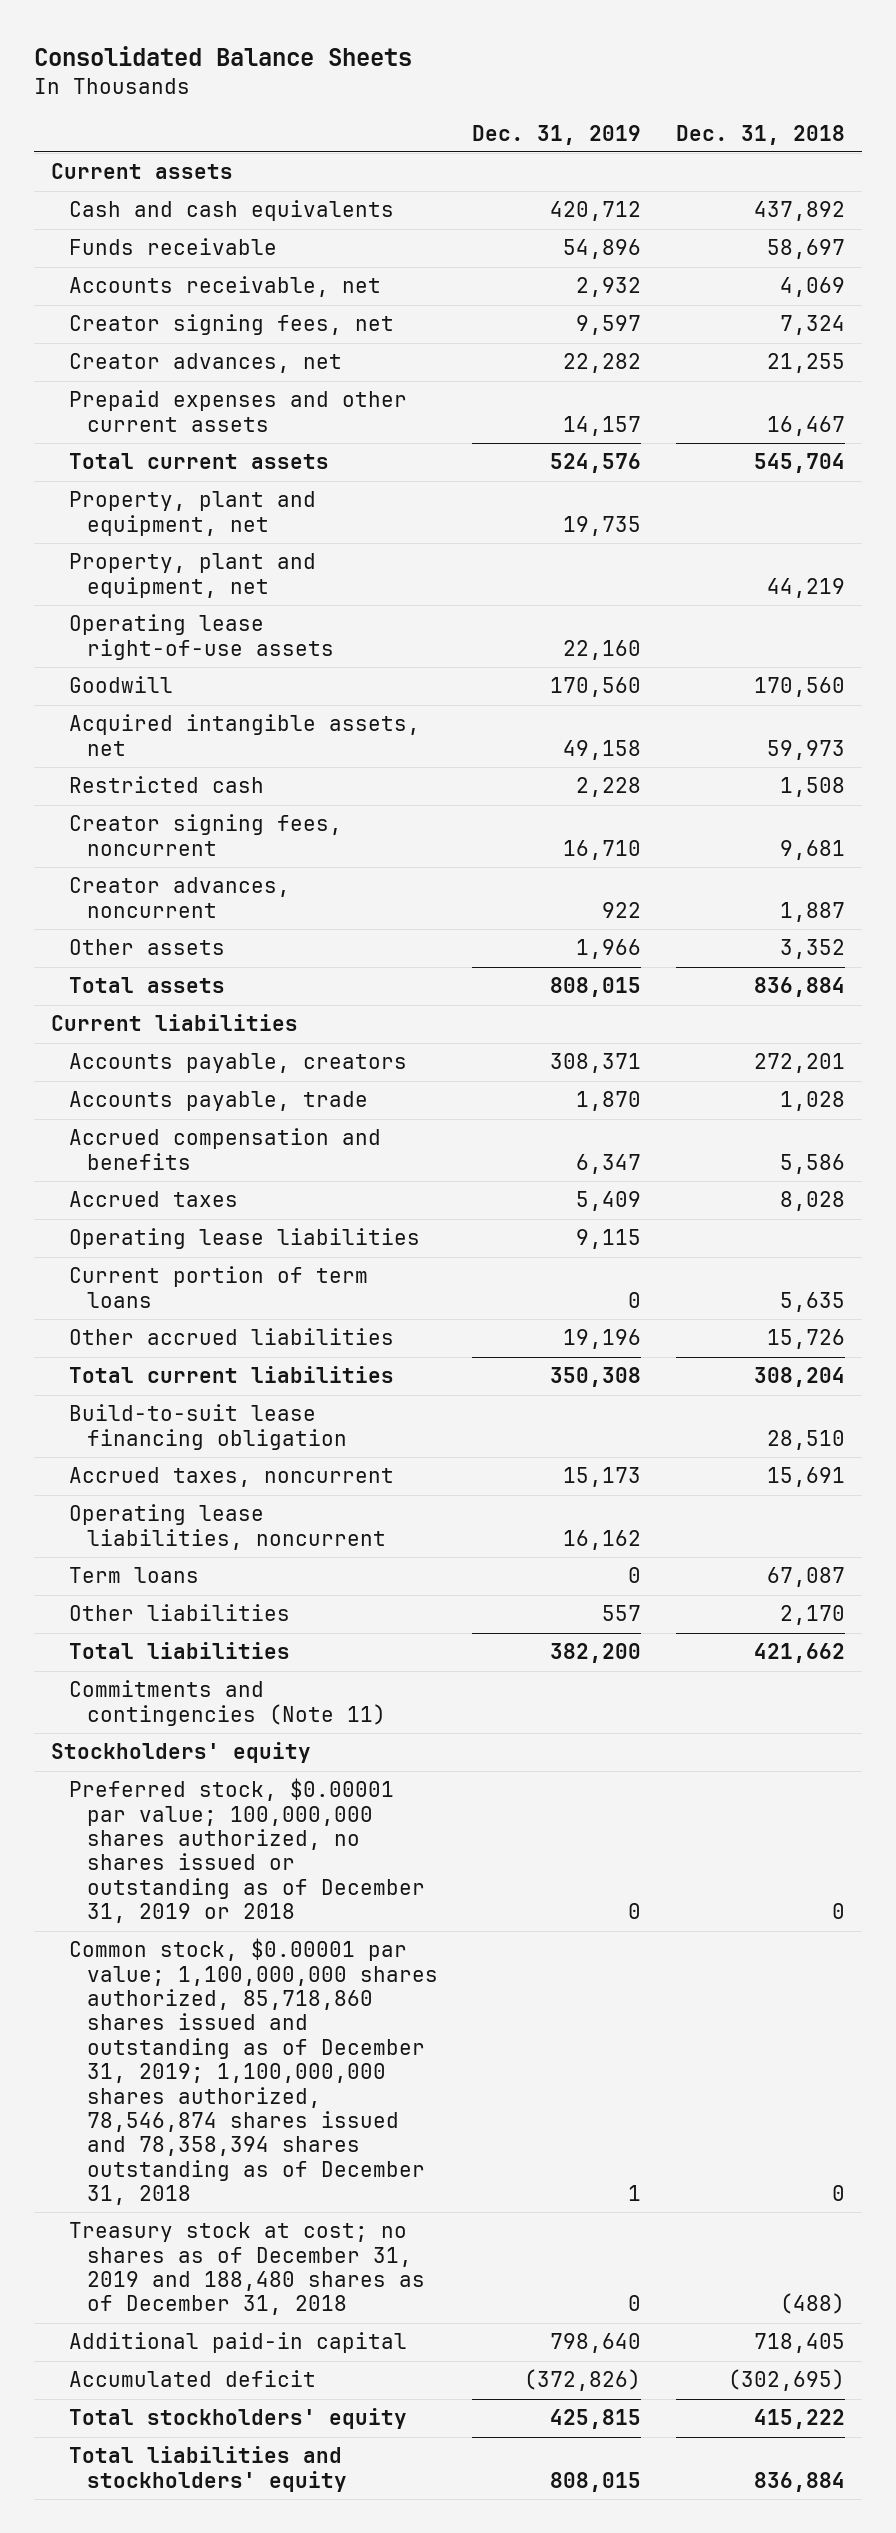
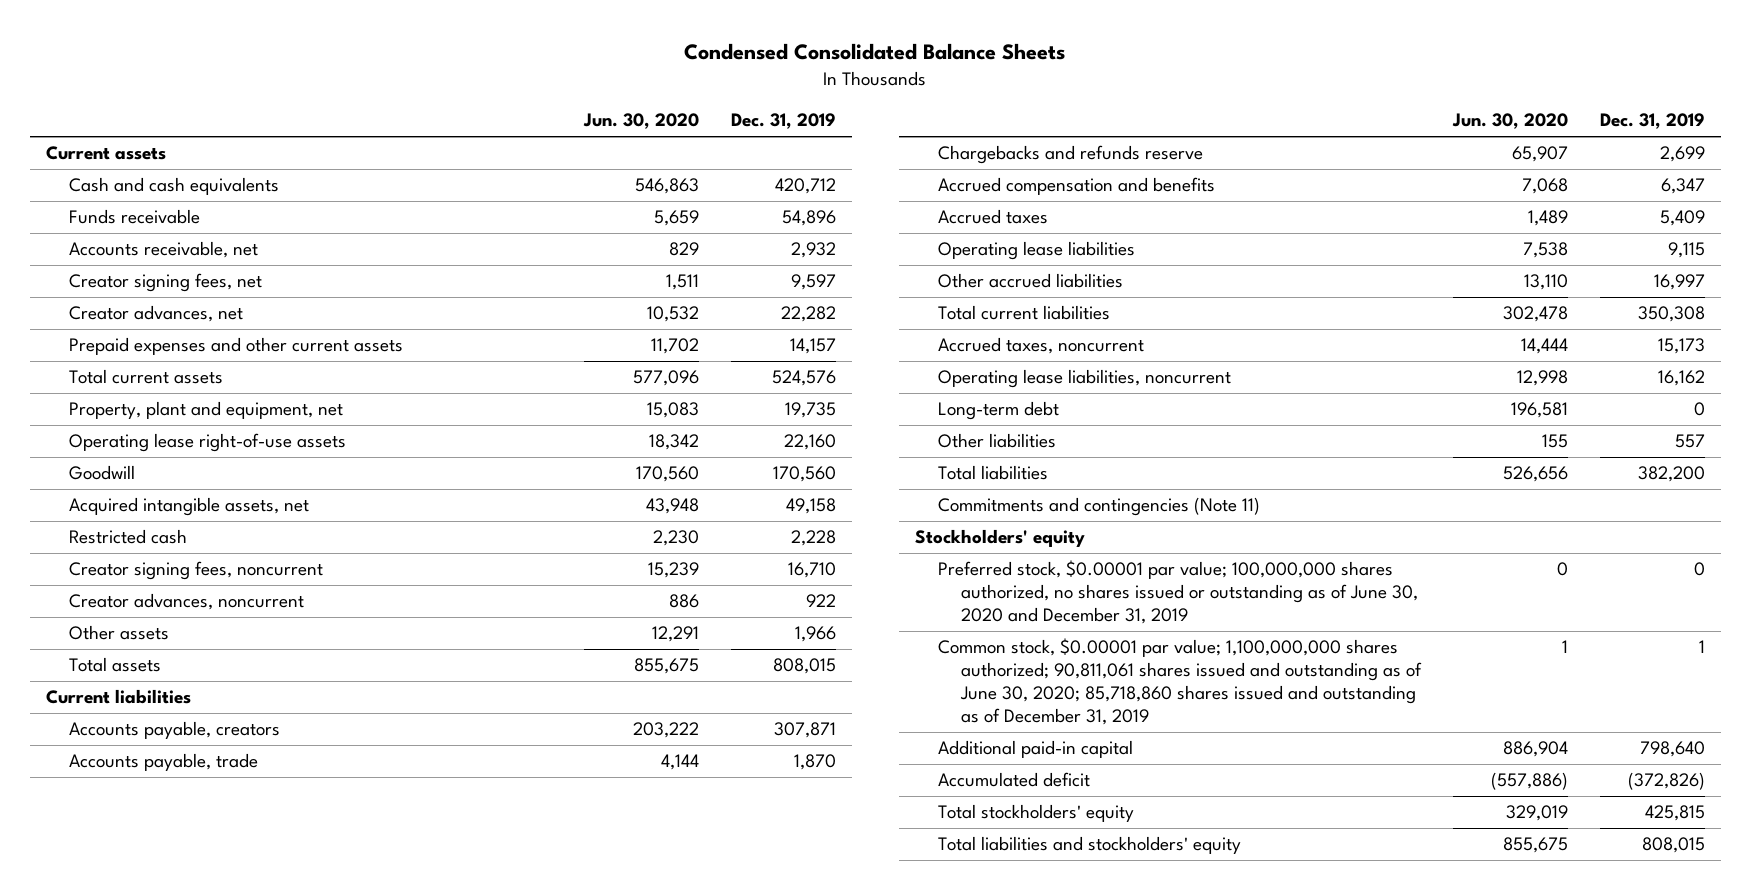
[34,45,413,66] Consolidated Balance Sheets -> [684,43,1066,61] Condensed Consolidated Balance Sheets
[675,124,845,145] Dec. 31, 2018 -> none
none -> [582,113,699,130] Jun. 30, 2020
[69,553,317,598] Property, plant and equipment, net -> none
[550,1053,642,1074] 308,371 -> [773,722,836,739] 307,871
none -> [938,145,1204,165] Chargebacks and refunds reserve
[69,1266,369,1308] Current portion of term loans -> none
[563,1329,642,1350] 19,196 -> [1653,274,1705,291] 16,997
[69,1404,347,1450] Build-to-suit lease financing obligation -> none
[69,1567,200,1584] Term loans -> none
none -> [938,401,1060,421] Long-term debt
[69,2222,425,2316] Treasury stock at cost; no shares as of December 31, 2019 and 188,480 shares as of December 31, 2018 -> none
[69,1778,425,1924] Preferred stock, $0.00001 par value; 100,000,000 shares authorized, no shares issued or outstanding as of December 31, 2019 or 2018 -> [938,560,1418,625] Preferred stock, $0.00001 par value; 100,000,000 shares authorized, no shares issued or outstanding as of June 30, 2020 and December 31, 2019
[69,1938,438,2206] Common stock, $0.00001 par value; 1,100,000,000 shares authorized, 85,718,860 shares issued and outstanding as of December 31, 2019; 1,100,000,000 shares authorized, 78,546,874 shares issued and 78,358,394 shares outstanding as of December 31, 2018 -> [938,638,1422,726] Common stock, $0.00001 par value; 1,100,000,000 shares authorized; 90,811,061 shares issued and outstanding as of June 30, 2020; 85,718,860 shares issued and outstanding as of December 31, 2019

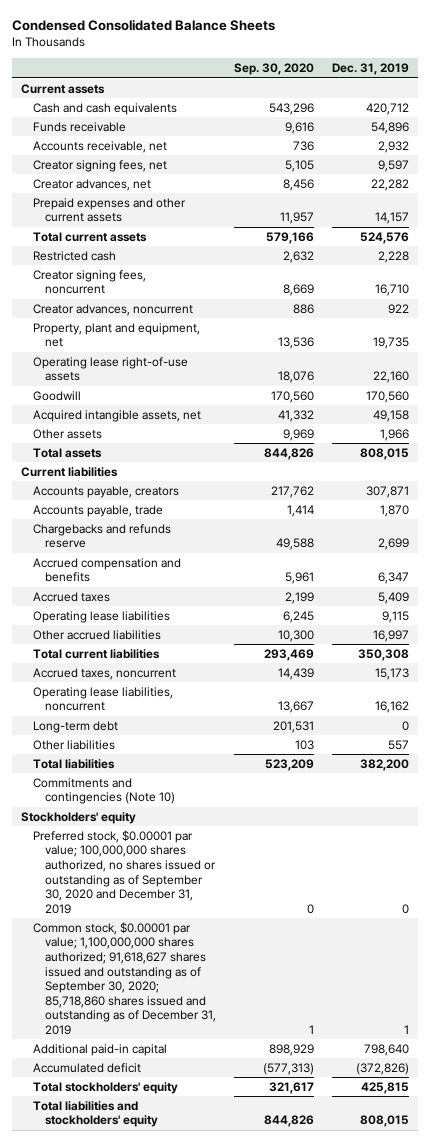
[582,113,699,130] Jun. 30, 2020 -> none
none -> [234,63,315,76] Sep. 30, 2020
[68,529,187,545] Restricted cash -> [33,250,117,261] Restricted cash
[68,561,323,581] Creator signing fees, noncurrent -> [33,269,147,295] Creator signing fees, noncurrent
[68,593,304,611] Creator advances, noncurrent -> [33,303,194,316] Creator advances, noncurrent
[938,497,1261,517] Commitments and contingencies (Note 11) -> [33,777,176,805] Commitments and contingencies (Note 10)
[938,560,1418,625] Preferred stock, $0.00001 par value; 100,000,000 shares authorized, no shares issued or outstanding as of June 30, 2020 and December 31, 2019 -> [33,829,217,914] Preferred stock, $0.00001 par value; 100,000,000 shares authorized, no shares issued or outstanding as of September 30, 2020 and December 31, 2019
[938,638,1422,726] Common stock, $0.00001 par value; 1,100,000,000 shares authorized; 90,811,061 shares issued and outstanding as of June 30, 2020; 85,718,860 shares issued and outstanding as of December 31, 2019 -> [33,921,217,1035] Common stock, $0.00001 par value; 1,100,000,000 shares authorized; 91,618,627 shares issued and outstanding as of September 30, 2020; 85,718,860 shares issued and outstanding as of December 31, 2019

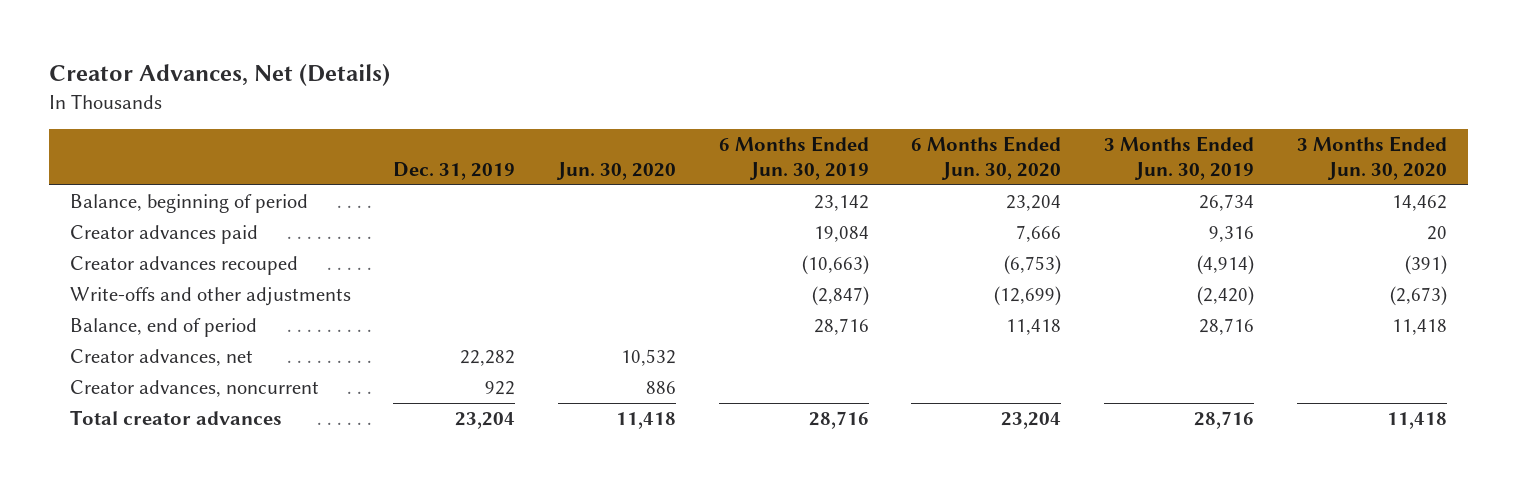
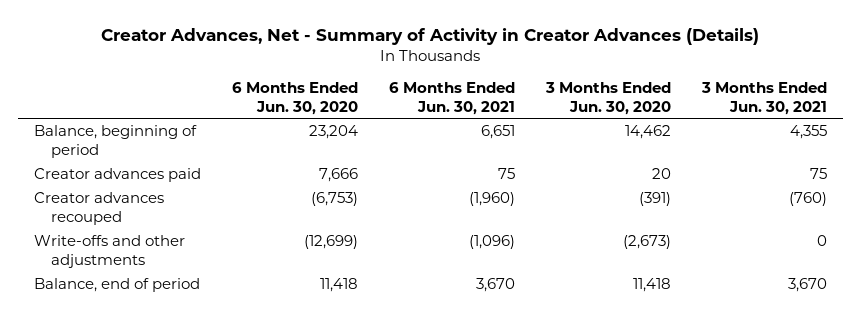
[48,63,390,86] Creator Advances, Net (Details) -> [101,27,760,45] Creator Advances, Net - Summary of Activity in Creator Advances (Details)
[393,162,516,181] Dec. 31, 2019 -> none
[556,162,677,181] Jun. 30, 2020 -> none
[718,136,869,181] 6 Months Ended Jun. 30, 2019 -> none
[1103,136,1254,181] 3 Months Ended Jun. 30, 2019 -> none
none -> [388,81,515,115] 6 Months Ended Jun. 30, 2021
none -> [701,81,828,115] 3 Months Ended Jun. 30, 2021
[69,349,253,367] Creator advances, net -> none
[69,380,319,398] Creator advances, noncurrent -> none
[69,410,282,426] Total creator advances -> none

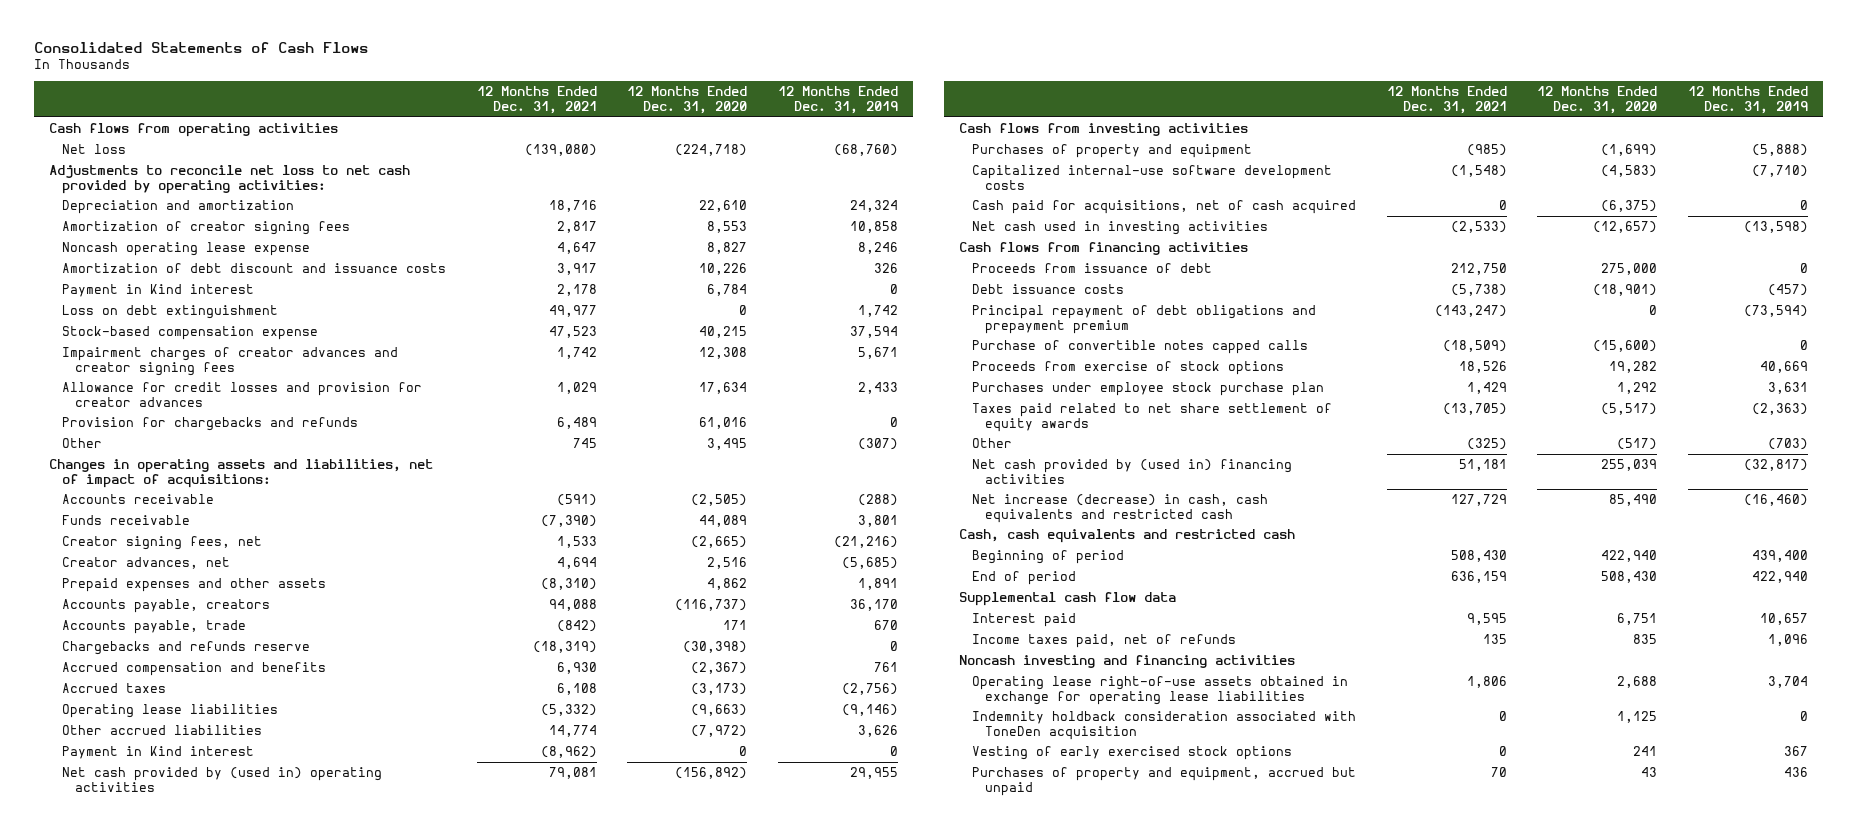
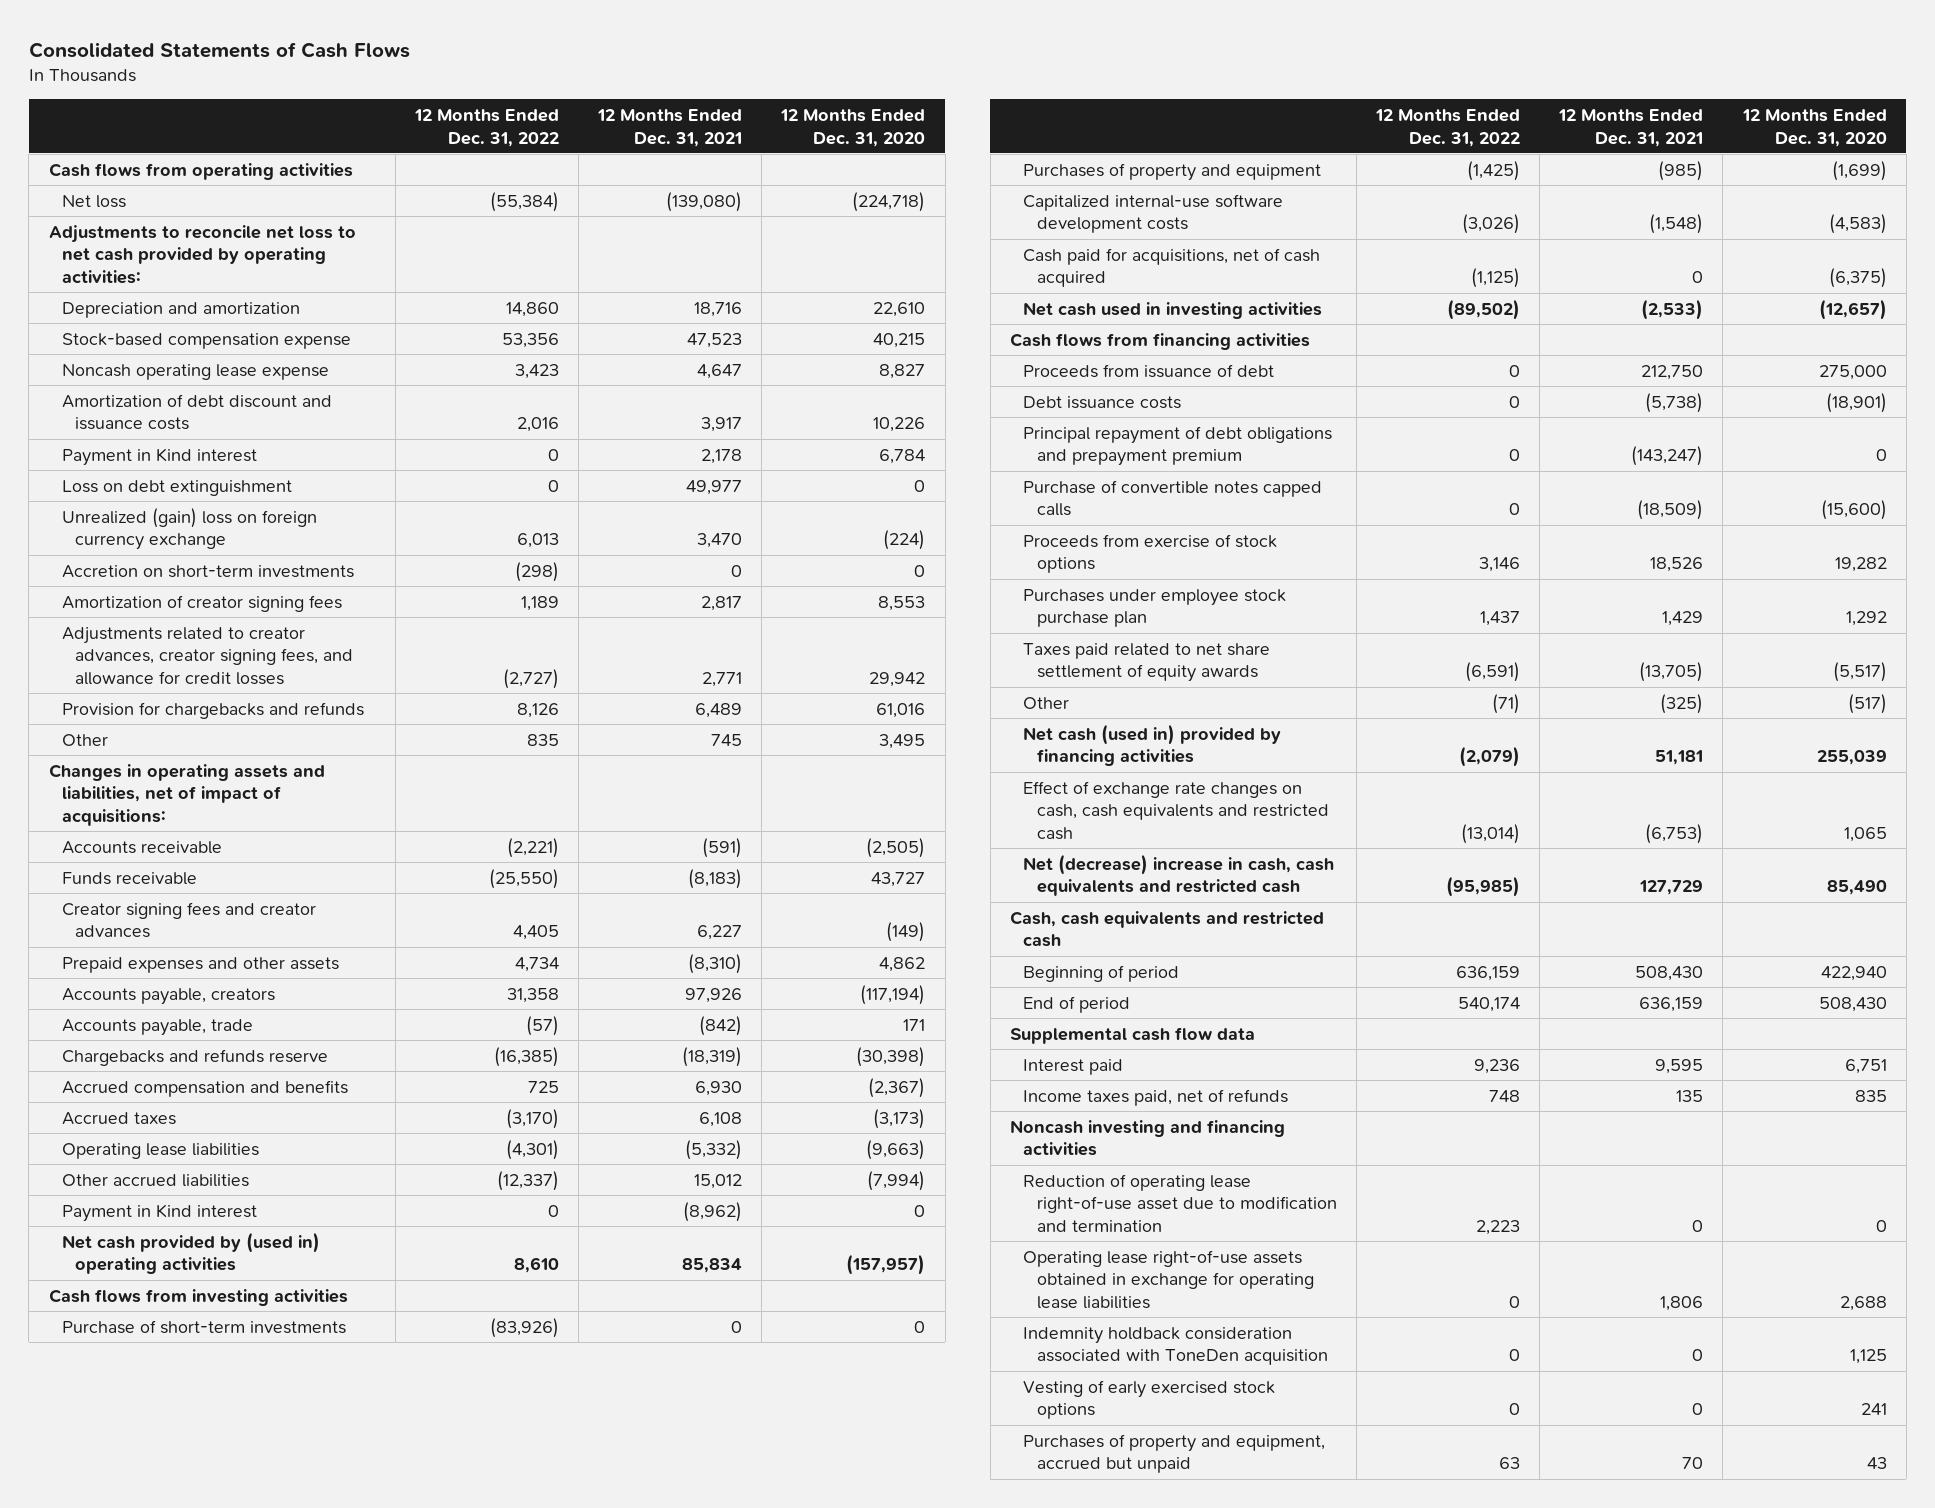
[777,86,898,115] 12 Months Ended Dec. 31, 2019 -> none
none -> [413,108,559,147] 12 Months Ended Dec. 31, 2022
[62,325,319,340] Stock-based compensation expense -> [61,332,351,349] Stock-based compensation expense
[62,381,423,407] Allowance for credit losses and provision for creator advances -> none
none -> [61,507,317,551] Unrealized (gain) loss on foreign currency exchange
none -> [61,564,354,578] Accretion on short-term investments
[62,220,351,235] Amortization of creator signing fees -> [61,594,342,612] Amortization of creator signing fees
[62,346,399,376] Impairment charges of creator advances and creator signing fees -> [61,626,354,685] Adjustments related to creator advances, creator signing fees, and allowance for credit losses
[556,346,597,359] 1,742 -> [702,671,743,687] 2,771
[699,346,748,359] 12,308 -> [869,671,926,687] 29,942
[62,556,231,569] Creator advances, net -> none
[540,514,597,527] (7,390) -> [688,868,743,889] (8,183)
[699,514,748,527] 44,089 -> [871,871,926,887] 43,727
[62,535,263,550] Creator signing fees, net -> [61,901,316,939] Creator signing fees and creator advances
[556,535,597,548] 1,533 -> [697,925,743,941] 6,227
[691,535,748,548] (2,665) -> [886,922,926,943] (149)
[548,598,597,611] 94,088 -> [685,987,743,1003] 97,926
[675,598,748,611] (116,737) -> [860,984,926,1005] (117,194)
[548,724,597,737] 14,774 -> [694,1173,743,1189] 15,012
[691,724,748,737] (7,972) -> [867,1170,926,1191] (7,994)
[548,766,597,779] 79,081 -> [682,1258,743,1274] 85,834
[675,766,748,779] (156,892) -> [846,1254,926,1276] (157,957)
none -> [61,1319,346,1334] Purchase of short-term investments
[972,458,1293,484] Net cash provided by (used in) financing activities -> [1023,723,1282,767] Net cash (used in) provided by financing activities
none -> [1023,780,1329,840] Effect of exchange rate changes on cash, cash equivalents and restricted cash
[972,493,1269,523] Net increase (decrease) in cash, cash equivalents and restricted cash -> [1023,853,1335,897] Net (decrease) increase in cash, cash equivalents and restricted cash
none -> [1023,1173,1337,1232] Reduction of operating lease right-of-use asset due to modification and termination

